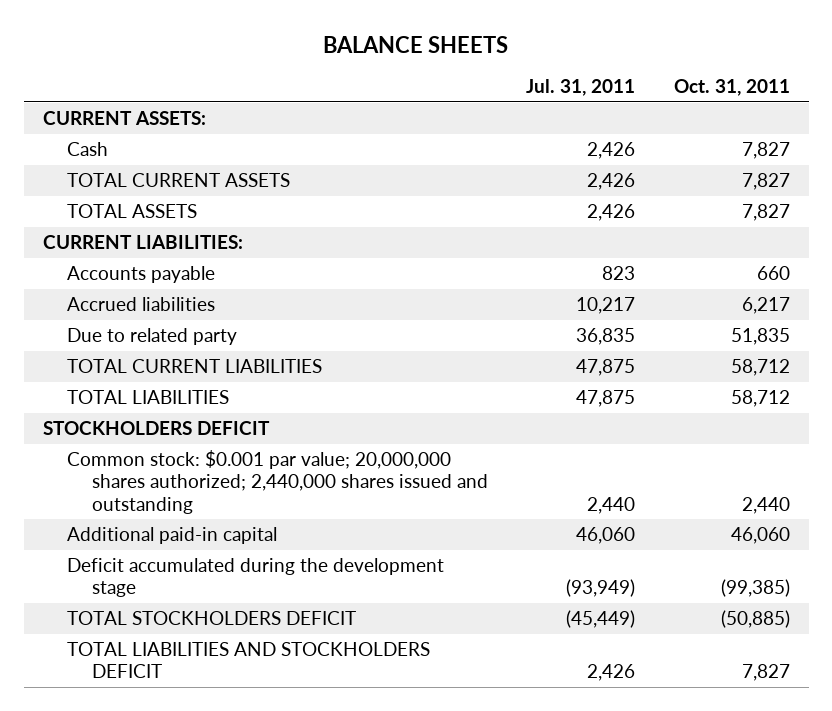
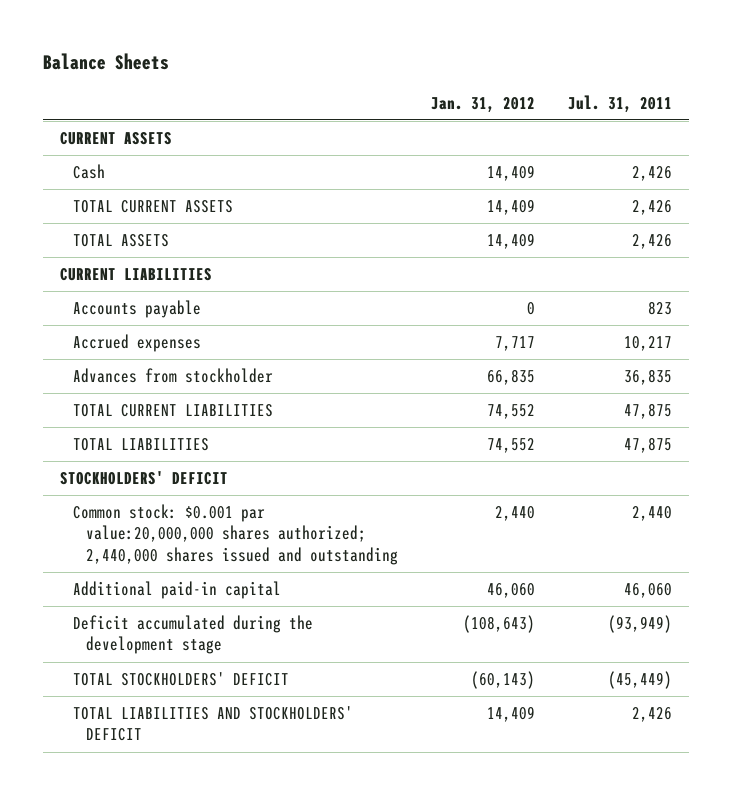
[323,35,509,53] BALANCE SHEETS -> [43,53,170,71] Balance Sheets
[673,79,790,97] Oct. 31, 2011 -> none
none -> [431,96,536,113] Jan. 31, 2012
[42,111,206,126] CURRENT ASSETS: -> [59,131,172,145] CURRENT ASSETS
[42,235,243,250] CURRENT LIABILITIES: -> [59,267,212,281] CURRENT LIABILITIES
[67,297,216,312] Accrued liabilities -> [73,333,202,352] Accrued expenses
[67,328,238,346] Due to related party -> [73,367,274,383] Advances from stockholder
[42,421,270,436] STOCKHOLDERS DEFICIT -> [59,470,228,485] STOCKHOLDERS' DEFICIT
[67,450,488,514] Common stock: $0.001 par value; 20,000,000 shares authorized; 2,440,000 shares issued and outstanding -> [73,503,399,566] Common stock: $0.001 par value:20,000,000 shares authorized; 2,440,000 shares issued and outstanding
[67,611,357,626] TOTAL STOCKHOLDERS DEFICIT -> [73,671,290,686] TOTAL STOCKHOLDERS' DEFICIT
[67,642,431,679] TOTAL LIABILITIES AND STOCKHOLDERS DEFICIT -> [73,705,354,742] TOTAL LIABILITIES AND STOCKHOLDERS' DEFICIT

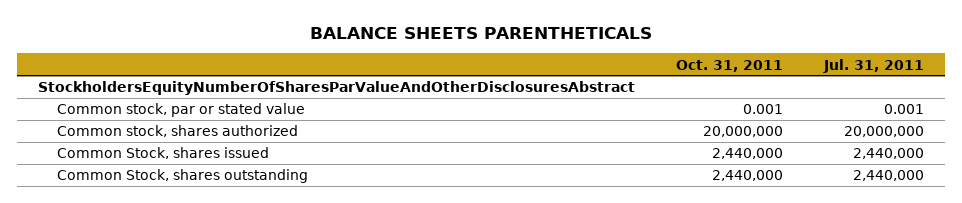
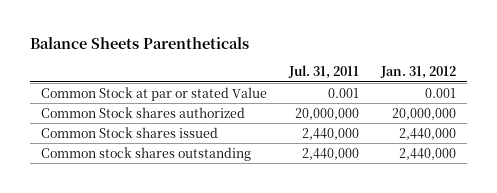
[309,27,652,40] BALANCE SHEETS PARENTHETICALS -> [30,37,250,50] Balance Sheets Parentheticals
[675,59,783,72] Oct. 31, 2011 -> none
none -> [379,66,456,80] Jan. 31, 2012
[37,81,635,96] StockholdersEquityNumberOfSharesParValueAndOtherDisclosuresAbstract -> none
[56,103,305,118] Common stock, par or stated value -> [41,86,268,101] Common Stock at par or stated Value
[56,125,298,138] Common stock, shares authorized -> [41,106,246,118] Common Stock shares authorized
[56,147,269,160] Common Stock, shares issued -> [41,126,219,138] Common Stock shares issued
[56,169,308,184] Common Stock, shares outstanding -> [41,146,252,161] Common stock shares outstanding

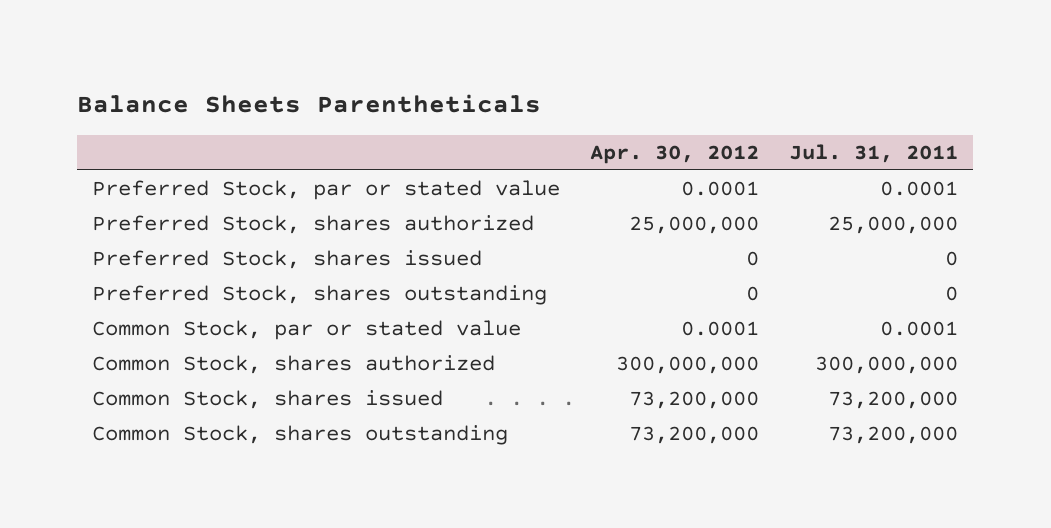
[379,66,456,80] Jan. 31, 2012 -> none
none -> [590,144,760,164] Apr. 30, 2012
none -> [92,180,561,201] Preferred Stock, par or stated value
none -> [92,215,535,235] Preferred Stock, shares authorized
none -> [92,250,483,270] Preferred Stock, shares issued
none -> [92,285,548,306] Preferred Stock, shares outstanding
[41,86,268,101] Common Stock at par or stated Value -> [92,320,522,341] Common Stock, par or stated value
[327,87,359,98] 0.001 -> [880,321,959,337] 0.0001
[41,106,246,118] Common Stock shares authorized -> [92,355,496,375] Common Stock, shares authorized
[294,107,359,120] 20,000,000 -> [815,356,959,375] 300,000,000
[41,126,219,138] Common Stock shares issued -> [92,390,444,410] Common Stock, shares issued
[301,127,359,140] 2,440,000 -> [828,391,959,410] 73,200,000
[41,146,252,161] Common stock shares outstanding -> [92,425,509,446] Common Stock, shares outstanding
[301,147,359,160] 2,440,000 -> [828,426,959,445] 73,200,000

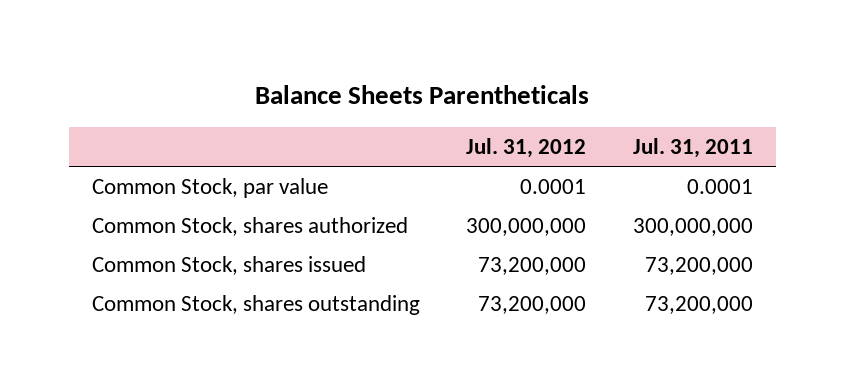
[590,144,760,164] Apr. 30, 2012 -> none
none -> [466,138,587,159] Jul. 31, 2012
[92,180,561,201] Preferred Stock, par or stated value -> none
[92,215,535,235] Preferred Stock, shares authorized -> none
[92,250,483,270] Preferred Stock, shares issued -> none
[92,285,548,306] Preferred Stock, shares outstanding -> none
[92,320,522,341] Common Stock, par or stated value -> [91,177,328,198] Common Stock, par value

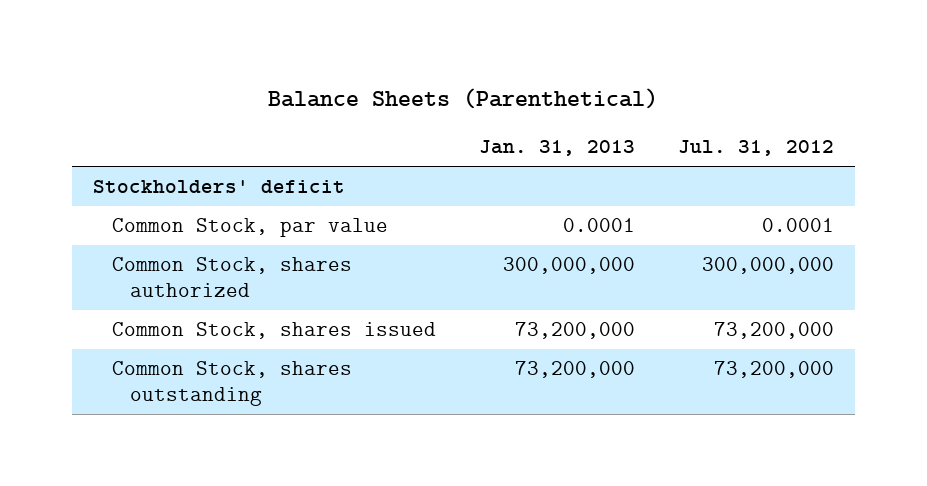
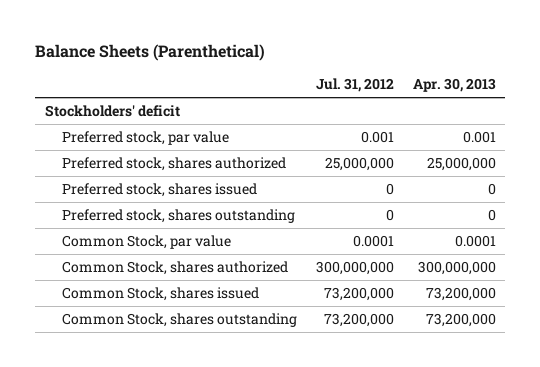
[478,140,635,157] Jan. 31, 2013 -> none
none -> [412,78,496,93] Apr. 30, 2013
none -> [62,131,230,146] Preferred stock, par value
none -> [62,157,287,172] Preferred stock, shares authorized
none -> [62,183,258,198] Preferred stock, shares issued
none -> [62,209,296,224] Preferred stock, shares outstanding

